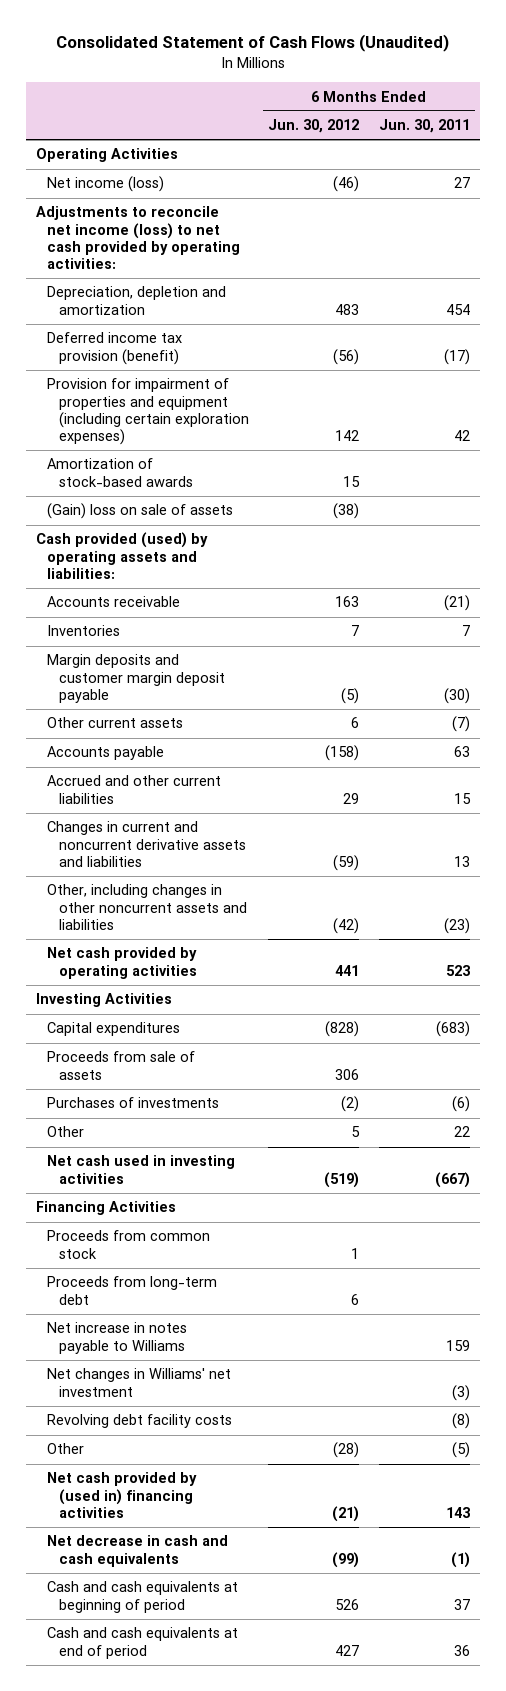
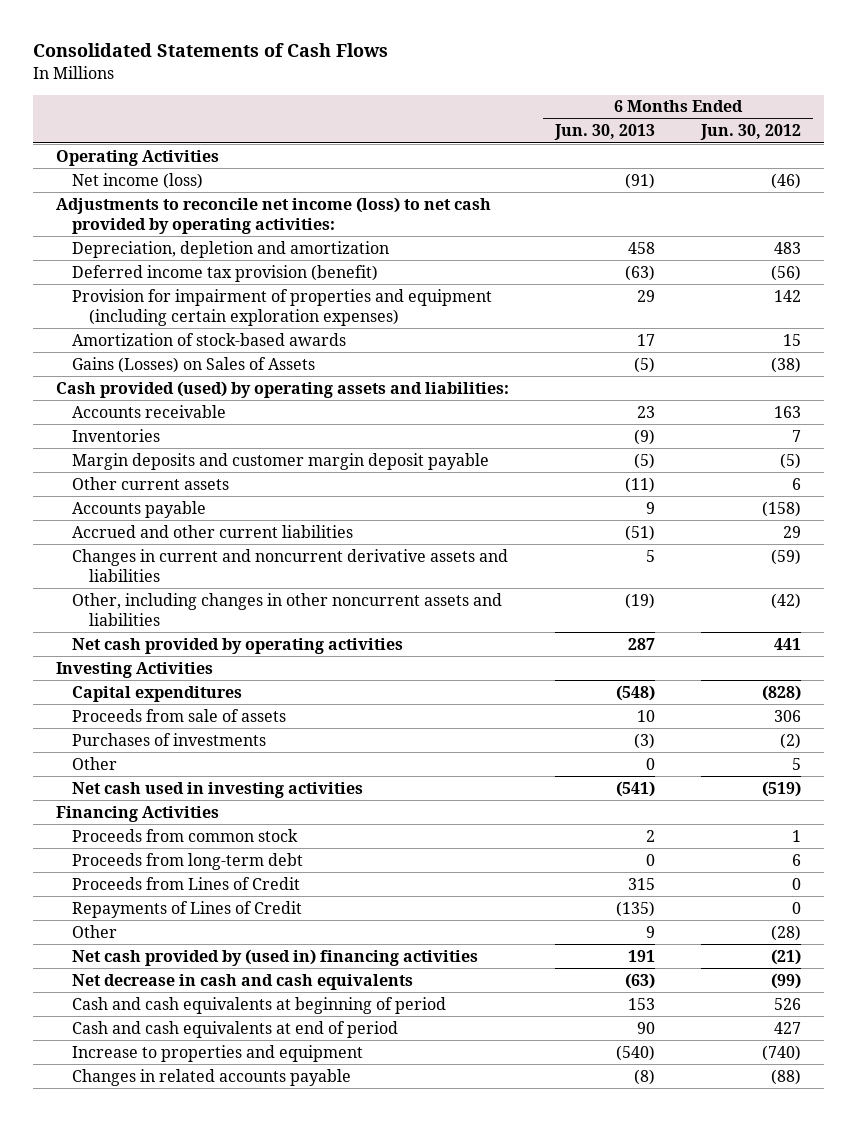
[55,34,449,53] Consolidated Statement of Cash Flows (Unaudited) -> [32,43,388,58] Consolidated Statements of Cash Flows
[379,119,471,134] Jun. 30, 2011 -> none
none -> [553,124,655,141] Jun. 30, 2013
[47,503,234,520] (Gain) loss on sale of assets -> [72,356,316,373] Gains (Losses) on Sales of Assets
[47,1322,188,1354] Net increase in notes payable to Williams -> none
[47,1368,232,1397] Net changes in Williams' net investment -> none
[47,1414,233,1429] Revolving debt facility costs -> none
none -> [72,876,301,890] Proceeds from Lines of Credit
none -> [72,900,303,918] Repayments of Lines of Credit
none -> [72,1044,364,1062] Increase to properties and equipment
none -> [72,1068,352,1086] Changes in related accounts payable

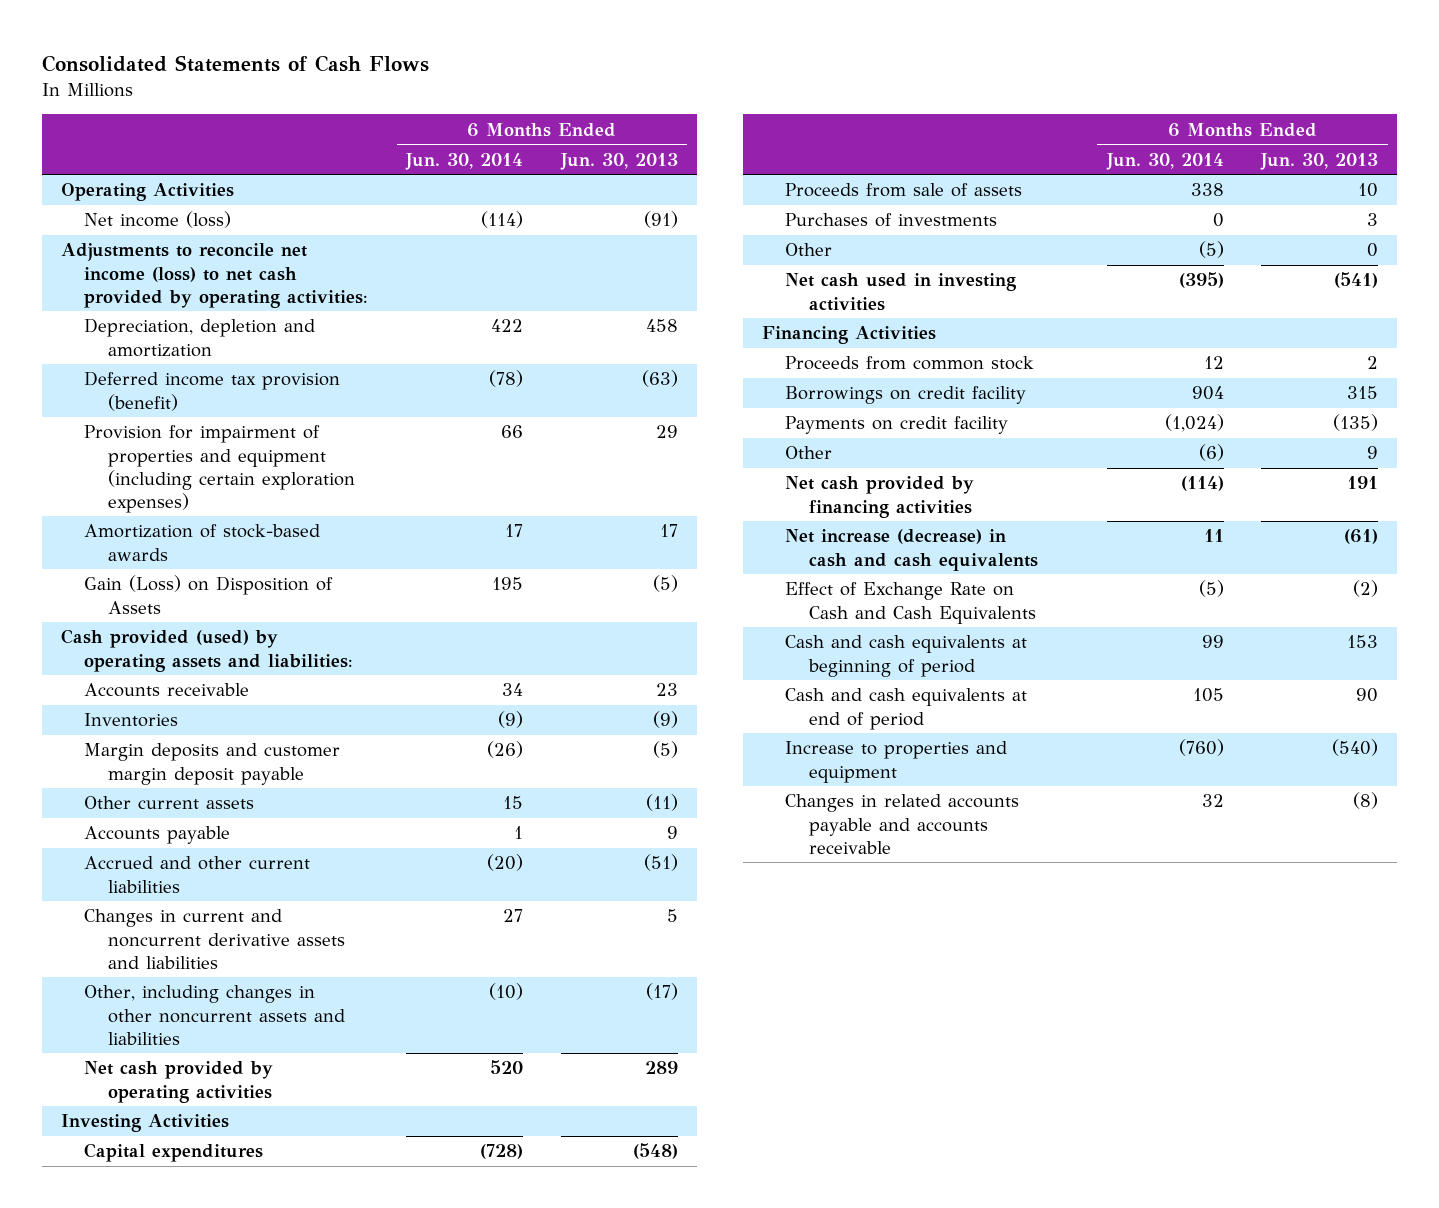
[700,124,802,141] Jun. 30, 2012 -> none
none -> [405,152,524,170] Jun. 30, 2014
[72,356,316,373] Gains (Losses) on Sales of Assets -> [84,575,334,614] Gain (Loss) on Disposition of Assets
[624,592,655,609] (19) -> [645,983,678,1001] (17)
[627,637,655,650] 287 -> [644,1061,678,1075] 289
[633,732,655,749] (3) -> [1367,213,1379,227] 3
[72,852,304,870] Proceeds from long-term debt -> none
[72,876,301,890] Proceeds from Lines of Credit -> [785,386,1027,405] Borrowings on credit facility
[72,900,303,918] Repayments of Lines of Credit -> [785,416,1009,435] Payments on credit facility
[72,948,479,966] Net cash provided by (used in) financing activities -> [785,476,975,518] Net cash provided by financing activities
[72,973,414,990] Net decrease in cash and cash equivalents -> [785,529,1038,571] Net increase (decrease) in cash and cash equivalents
[624,972,655,989] (63) -> [1344,529,1379,545] (61)
none -> [785,582,1036,624] Effect of Exchange Rate on Cash and Cash Equivalents
[72,1068,352,1086] Changes in related accounts payable -> [785,794,1020,854] Changes in related accounts payable and accounts receivable

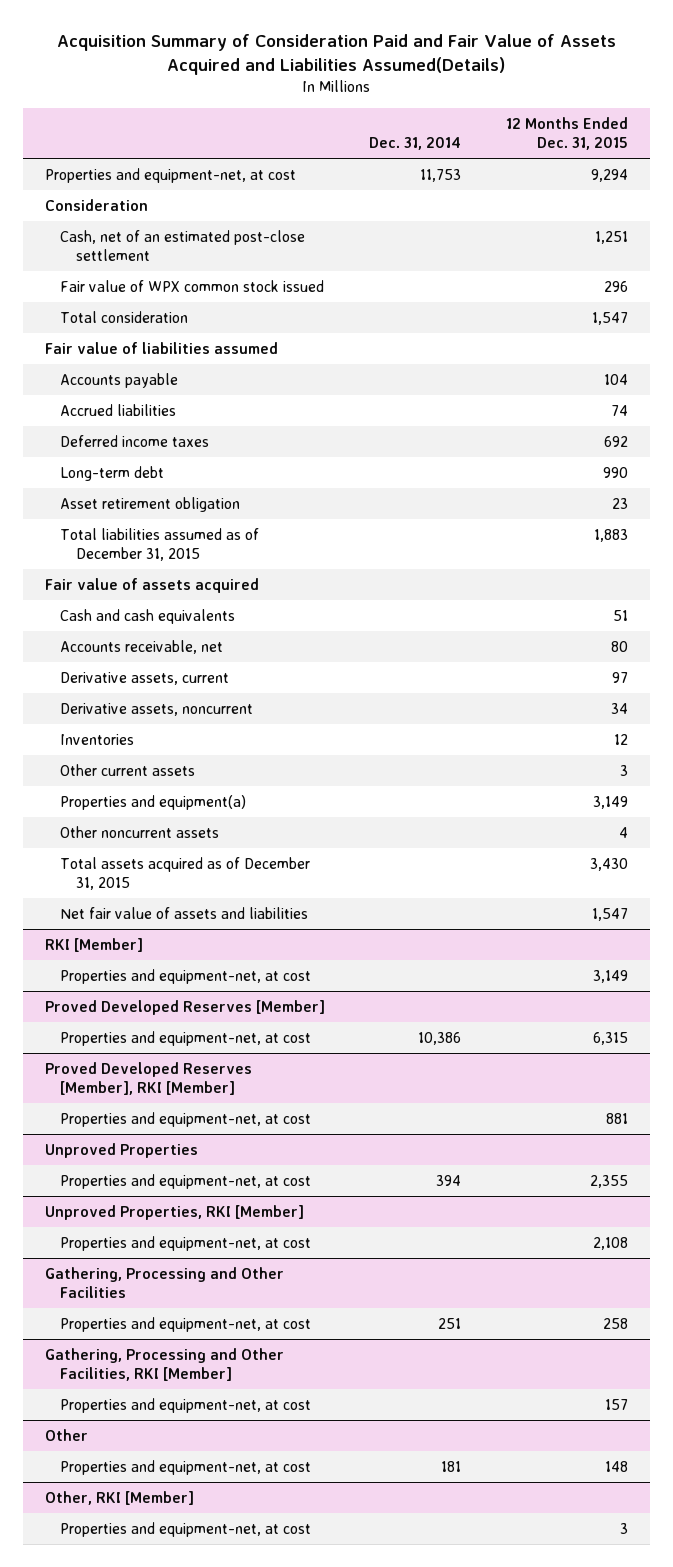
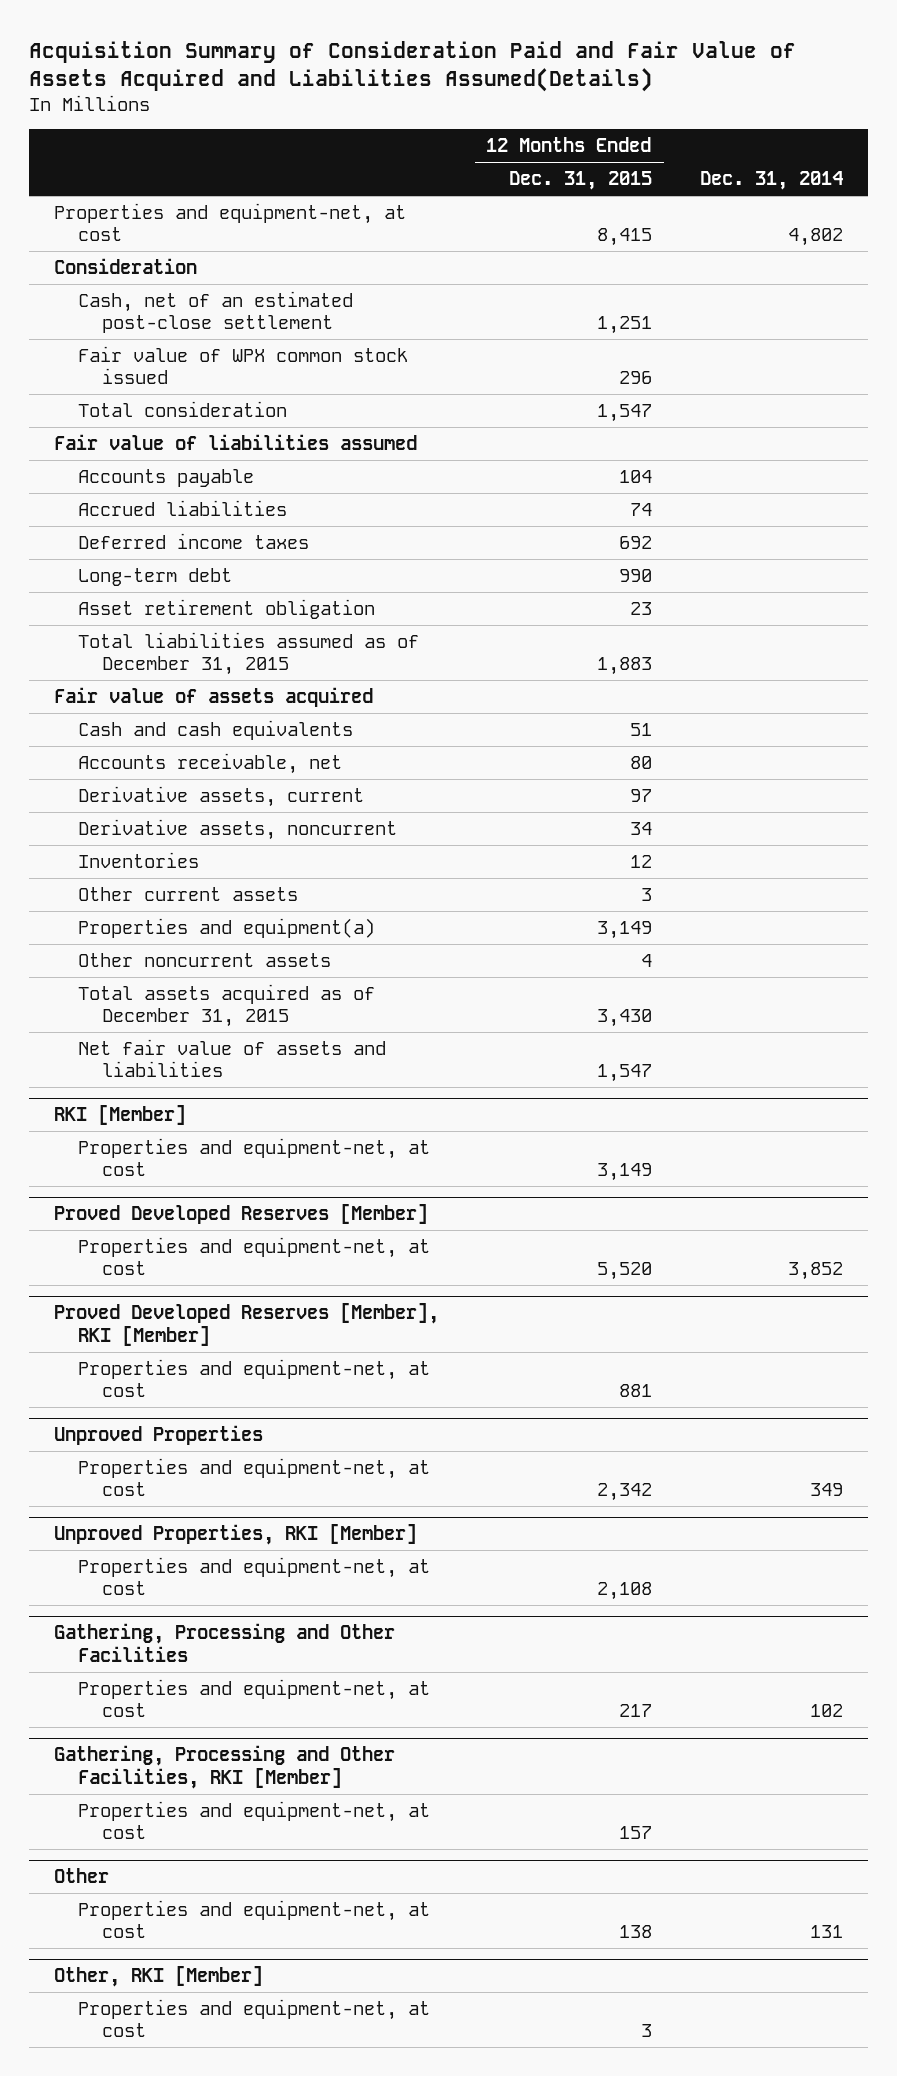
[420,168,462,182] 11,753 -> [788,228,844,247] 4,802
[590,168,628,182] 9,294 -> [596,228,652,247] 8,415
[418,1031,462,1045] 10,386 -> [788,1262,844,1281] 3,852
[592,1031,628,1045] 6,315 -> [596,1262,652,1281] 5,520
[436,1174,462,1186] 394 -> [810,1483,844,1497] 349
[589,1174,628,1188] 2,355 -> [596,1483,652,1502] 2,342
[438,1317,462,1329] 251 -> [810,1704,844,1718] 102
[602,1317,628,1329] 258 -> [618,1704,652,1718] 217
[441,1460,462,1472] 181 -> [810,1925,844,1939] 131
[604,1460,628,1472] 148 -> [618,1925,652,1939] 138

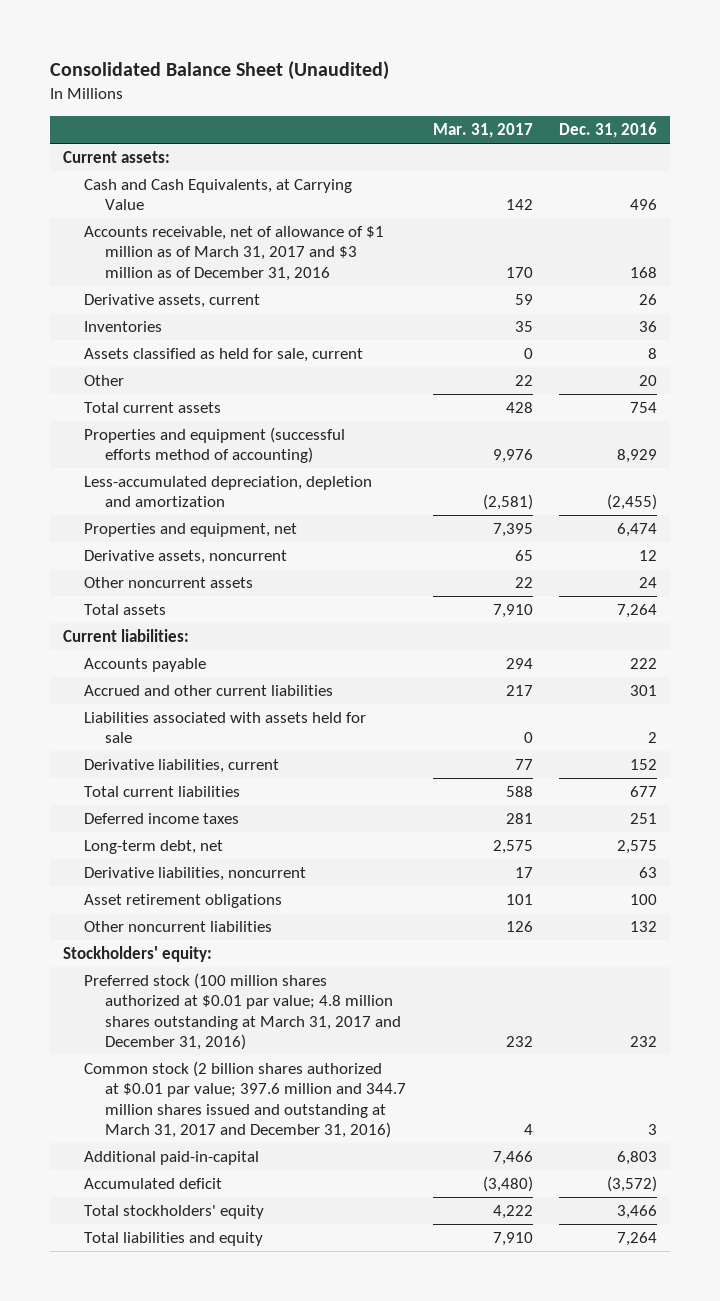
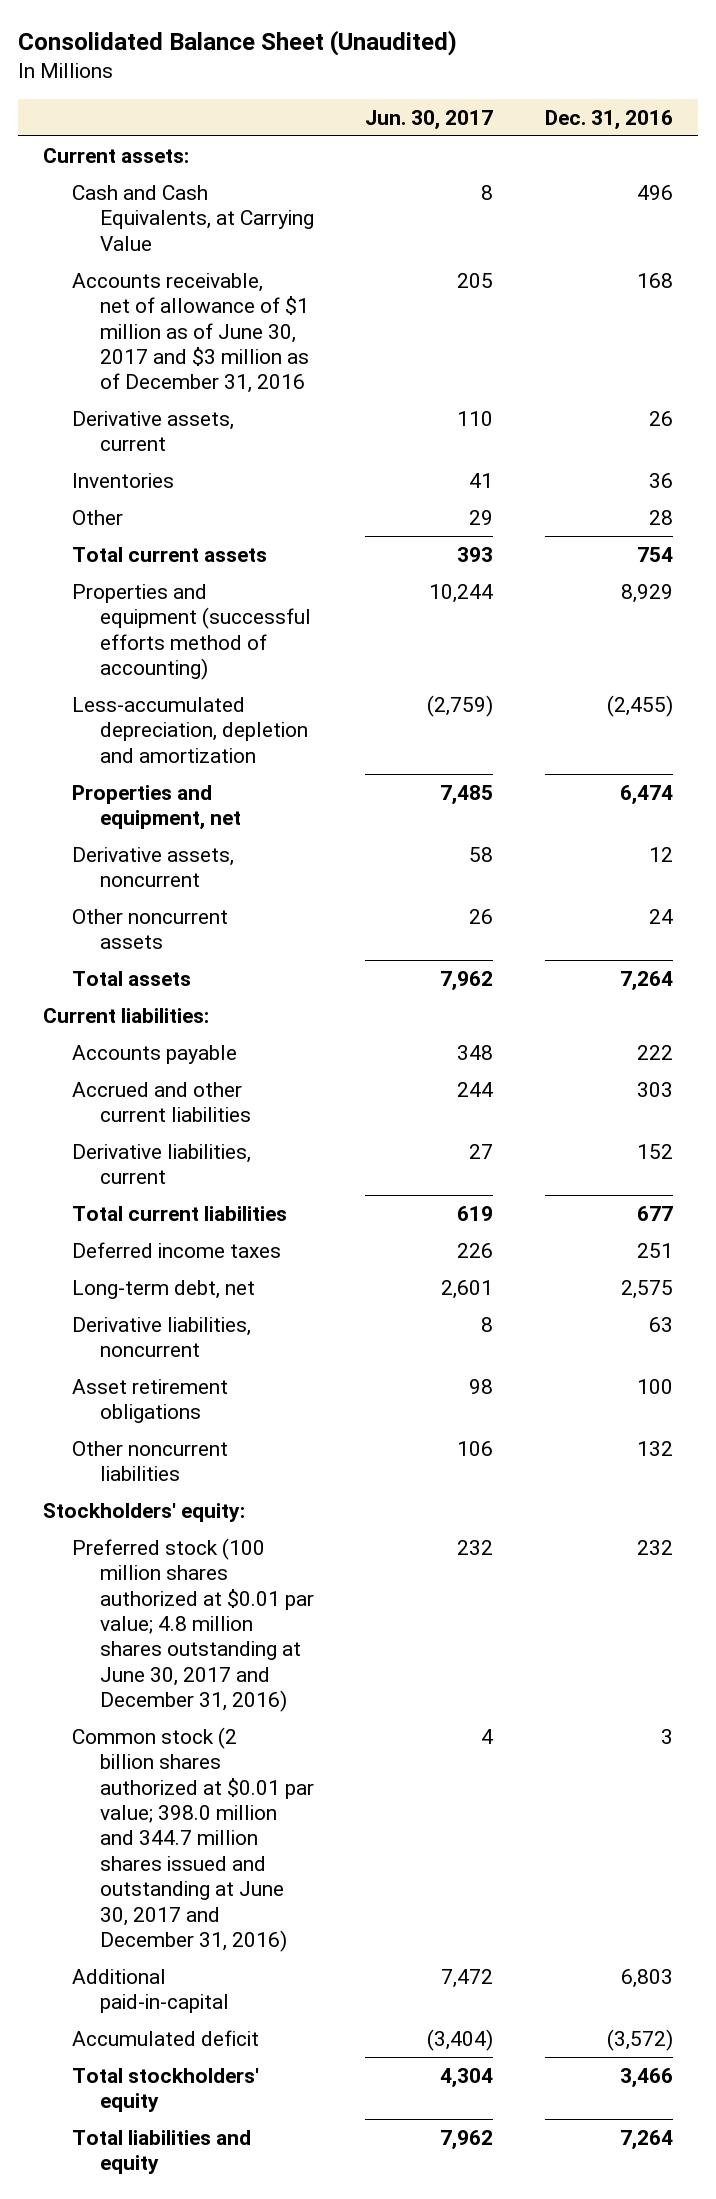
[432,123,533,139] Mar. 31, 2017 -> none
none -> [365,109,494,130] Jun. 30, 2017
[84,225,385,281] Accounts receivable, net of allowance of $1 million as of March 31, 2017 and $3 million as of December 31, 2016 -> [71,272,310,394] Accounts receivable, net of allowance of $1 million as of June 30, 2017 and $3 million as of December 31, 2016
[84,347,364,362] Assets classified as held for sale, current -> none
[639,374,658,386] 20 -> [648,509,673,525] 28
[84,711,367,744] Liabilities associated with assets held for sale -> none
[630,684,658,696] 301 -> [636,1081,673,1097] 303
[84,972,402,1051] Preferred stock (100 million shares authorized at $0.01 par value; 4.8 million shares outstanding at March 31, 2017 and December 31, 2016) -> [71,1537,315,1713] Preferred stock (100 million shares authorized at $0.01 par value; 4.8 million shares outstanding at June 30, 2017 and December 31, 2016)
[84,1060,407,1139] Common stock (2 billion shares authorized at $0.01 par value; 397.6 million and 344.7 million shares issued and outstanding at March 31, 2017 and December 31, 2016) -> [71,1726,315,1952] Common stock (2 billion shares authorized at $0.01 par value; 398.0 million and 344.7 million shares issued and outstanding at June 30, 2017 and December 31, 2016)

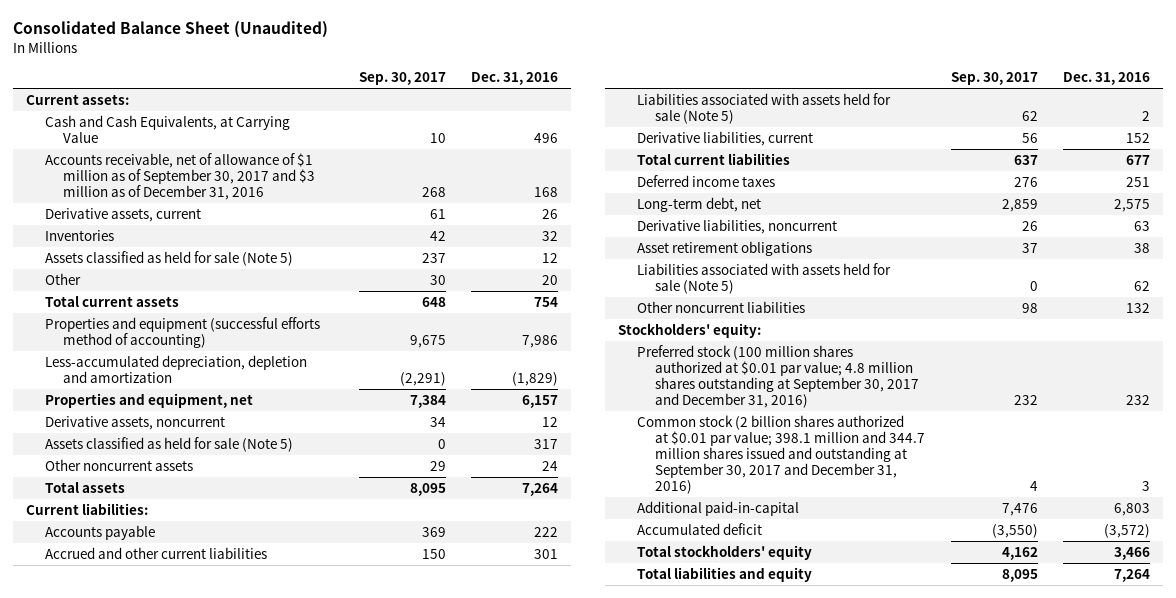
[365,109,494,130] Jun. 30, 2017 -> none
none -> [358,72,446,86] Sep. 30, 2017
[71,272,310,394] Accounts receivable, net of allowance of $1 million as of June 30, 2017 and $3 million as of December 31, 2016 -> [44,152,316,201] Accounts receivable, net of allowance of $1 million as of September 30, 2017 and $3 million as of December 31, 2016
[648,472,673,488] 36 -> [542,230,559,241] 32
none -> [44,250,293,266] Assets classified as held for sale (Note 5)
[648,509,673,525] 28 -> [542,274,559,285] 20
[620,583,673,603] 8,929 -> [522,335,559,349] 7,986
[606,694,673,717] (2,455) -> [512,372,559,387] (1,829)
[619,784,673,805] 6,474 -> [522,394,559,408] 6,157
none -> [44,436,293,452] Assets classified as held for sale (Note 5)
[636,1081,673,1097] 303 -> [534,548,559,559] 301
none -> [636,92,891,125] Liabilities associated with assets held for sale (Note 5)
[636,1378,673,1394] 100 -> [1134,242,1151,253] 38
none -> [636,262,891,295] Liabilities associated with assets held for sale (Note 5)
[71,1537,315,1713] Preferred stock (100 million shares authorized at $0.01 par value; 4.8 million shares outstanding at June 30, 2017 and December 31, 2016) -> [636,344,920,409] Preferred stock (100 million shares authorized at $0.01 par value; 4.8 million shares outstanding at September 30, 2017 and December 31, 2016)
[71,1726,315,1952] Common stock (2 billion shares authorized at $0.01 par value; 398.0 million and 344.7 million shares issued and outstanding at June 30, 2017 and December 31, 2016) -> [636,414,926,495] Common stock (2 billion shares authorized at $0.01 par value; 398.1 million and 344.7 million shares issued and outstanding at September 30, 2017 and December 31, 2016)

